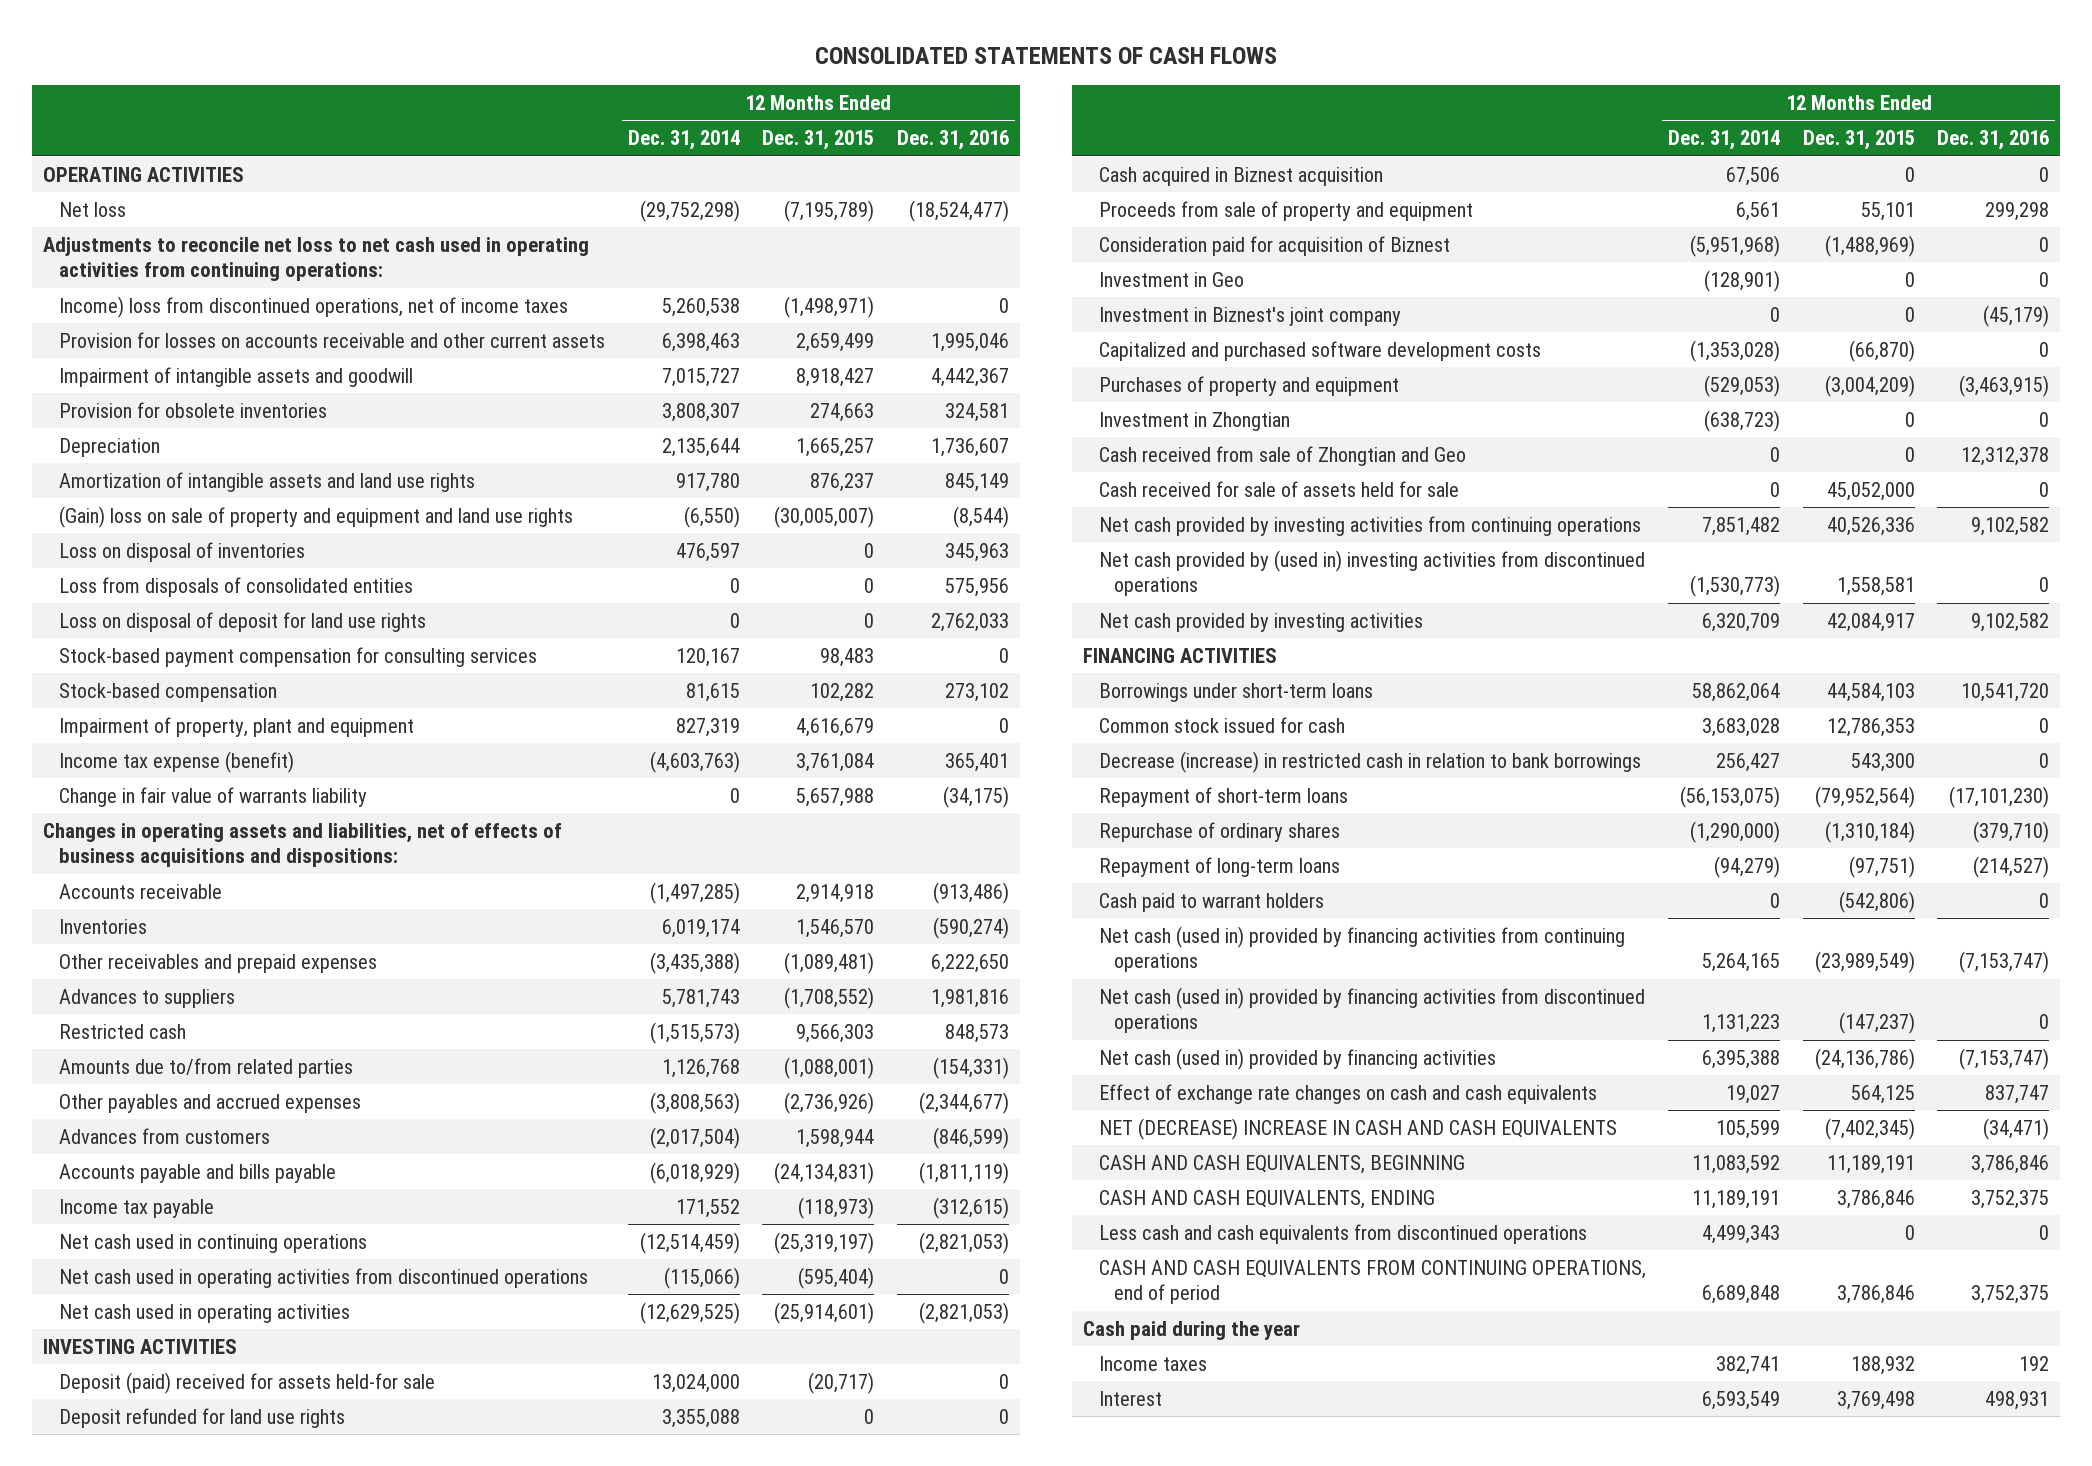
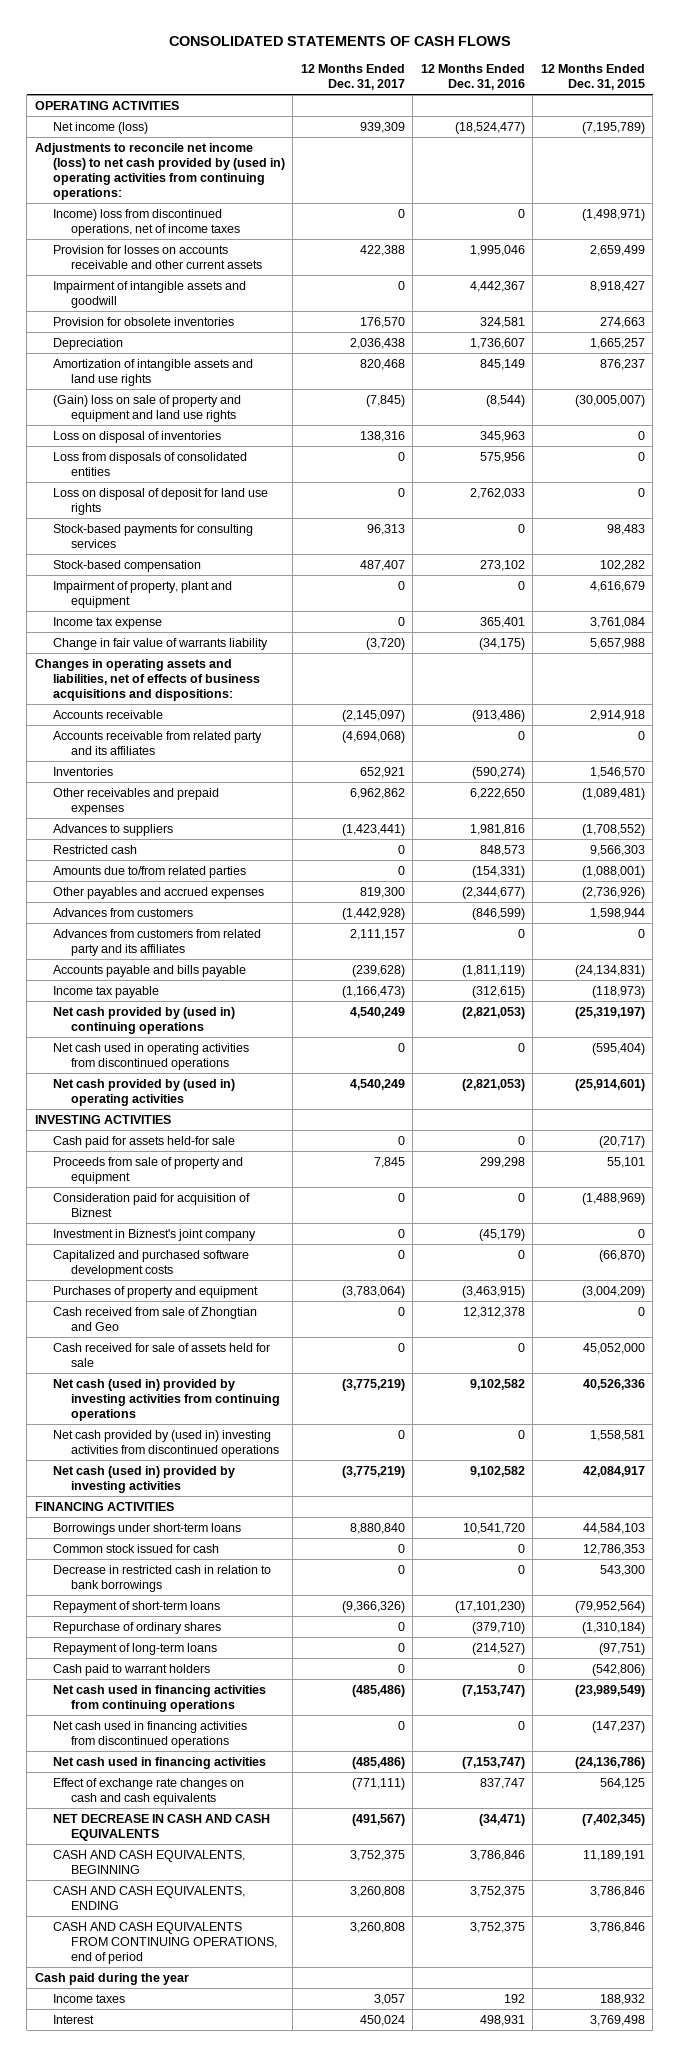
[628,130,741,151] Dec. 31, 2014 -> none
none -> [300,64,405,91] 12 Months Ended Dec. 31, 2017
[58,202,126,218] Net loss -> [52,121,148,134] Net income (loss)
[43,237,590,282] Adjustments to reconcile net loss to net cash used in operating activities from continuing operations: -> [34,142,285,200] Adjustments to reconcile net income (loss) to net cash provided by (used in) operating activities from continuing operations:
[58,647,537,668] Stock-based payment compensation for consulting services -> [52,523,253,548] Stock-based payments for consulting services
[58,751,294,774] Income tax expense (benefit) -> [52,616,162,629] Income tax expense
none -> [52,730,262,755] Accounts receivable from related party and its affiliates
none -> [52,928,261,956] Advances from customers from related party and its affiliates
[58,1234,367,1254] Net cash used in continuing operations -> [52,1006,235,1034] Net cash provided by (used in) continuing operations
[58,1304,350,1324] Net cash used in operating activities -> [52,1078,235,1106] Net cash provided by (used in) operating activities
[58,1408,345,1429] Deposit refunded for land use rights -> none
[1098,167,1383,187] Cash acquired in Biznest acquisition -> none
[58,1372,435,1395] Deposit (paid) received for assets held-for sale -> [52,1135,235,1148] Cash paid for assets held-for sale
[1098,272,1244,288] Investment in Geo -> none
[1098,412,1290,432] Investment in Zhongtian -> none
[1098,516,1641,537] Net cash provided by investing activities from continuing operations -> [52,1378,281,1421] Net cash (used in) provided by investing activities from continuing operations
[1098,613,1423,633] Net cash provided by investing activities -> [52,1465,235,1493] Net cash (used in) provided by investing activities
[1098,751,1641,774] Decrease (increase) in restricted cash in relation to bank borrowings -> [52,1564,271,1592] Decrease in restricted cash in relation to bank borrowings
[1098,926,1625,973] Net cash (used in) provided by financing activities from continuing operations -> [52,1684,266,1712] Net cash used in financing activities from continuing operations
[1098,987,1645,1034] Net cash (used in) provided by financing activities from discontinued operations -> [52,1720,247,1748] Net cash used in financing activities from discontinued operations
[1098,1048,1496,1071] Net cash (used in) provided by financing activities -> [52,1756,266,1769] Net cash used in financing activities
[1098,1118,1617,1141] NET (DECREASE) INCREASE IN CASH AND CASH EQUIVALENTS -> [52,1813,270,1841] NET DECREASE IN CASH AND CASH EQUIVALENTS
[1098,1224,1587,1245] Less cash and cash equivalents from discontinued operations -> none

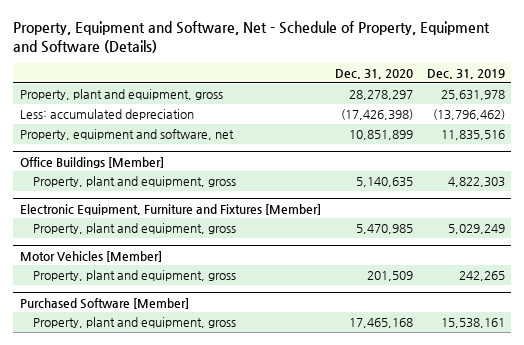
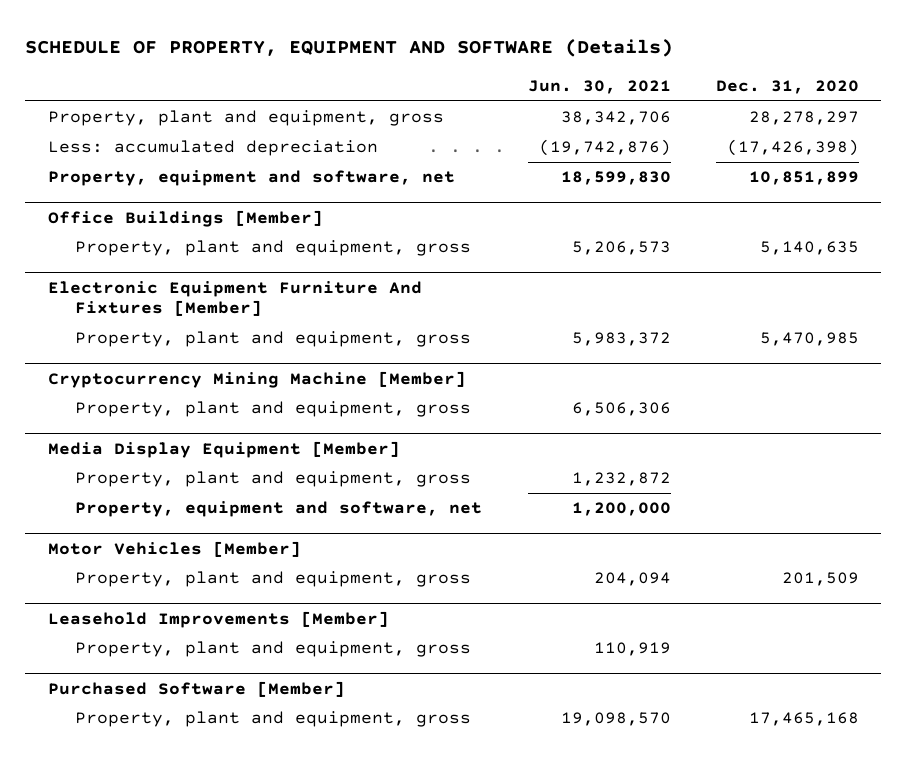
[13,20,491,53] Property, Equipment and Software, Net - Schedule of Property, Equipment and Software (Details) -> [25,39,674,58] SCHEDULE OF PROPERTY, EQUIPMENT AND SOFTWARE (Details)
[426,68,505,79] Dec. 31, 2019 -> none
none -> [527,80,671,95] Jun. 30, 2021
[19,203,321,215] Electronic Equipment, Furniture and Fixtures [Member] -> [47,280,422,317] Electronic Equipment Furniture And Fixtures [Member]
none -> [47,370,466,388] Cryptocurrency Mining Machine [Member]
none -> [75,401,472,418] Property, plant and equipment, gross
none -> [47,440,400,458] Media Display Equipment [Member]
none -> [75,471,472,488] Property, plant and equipment, gross
none -> [75,501,483,518] Property, equipment and software, net
none -> [47,610,389,628] Leasehold Improvements [Member]
none -> [75,641,472,658] Property, plant and equipment, gross

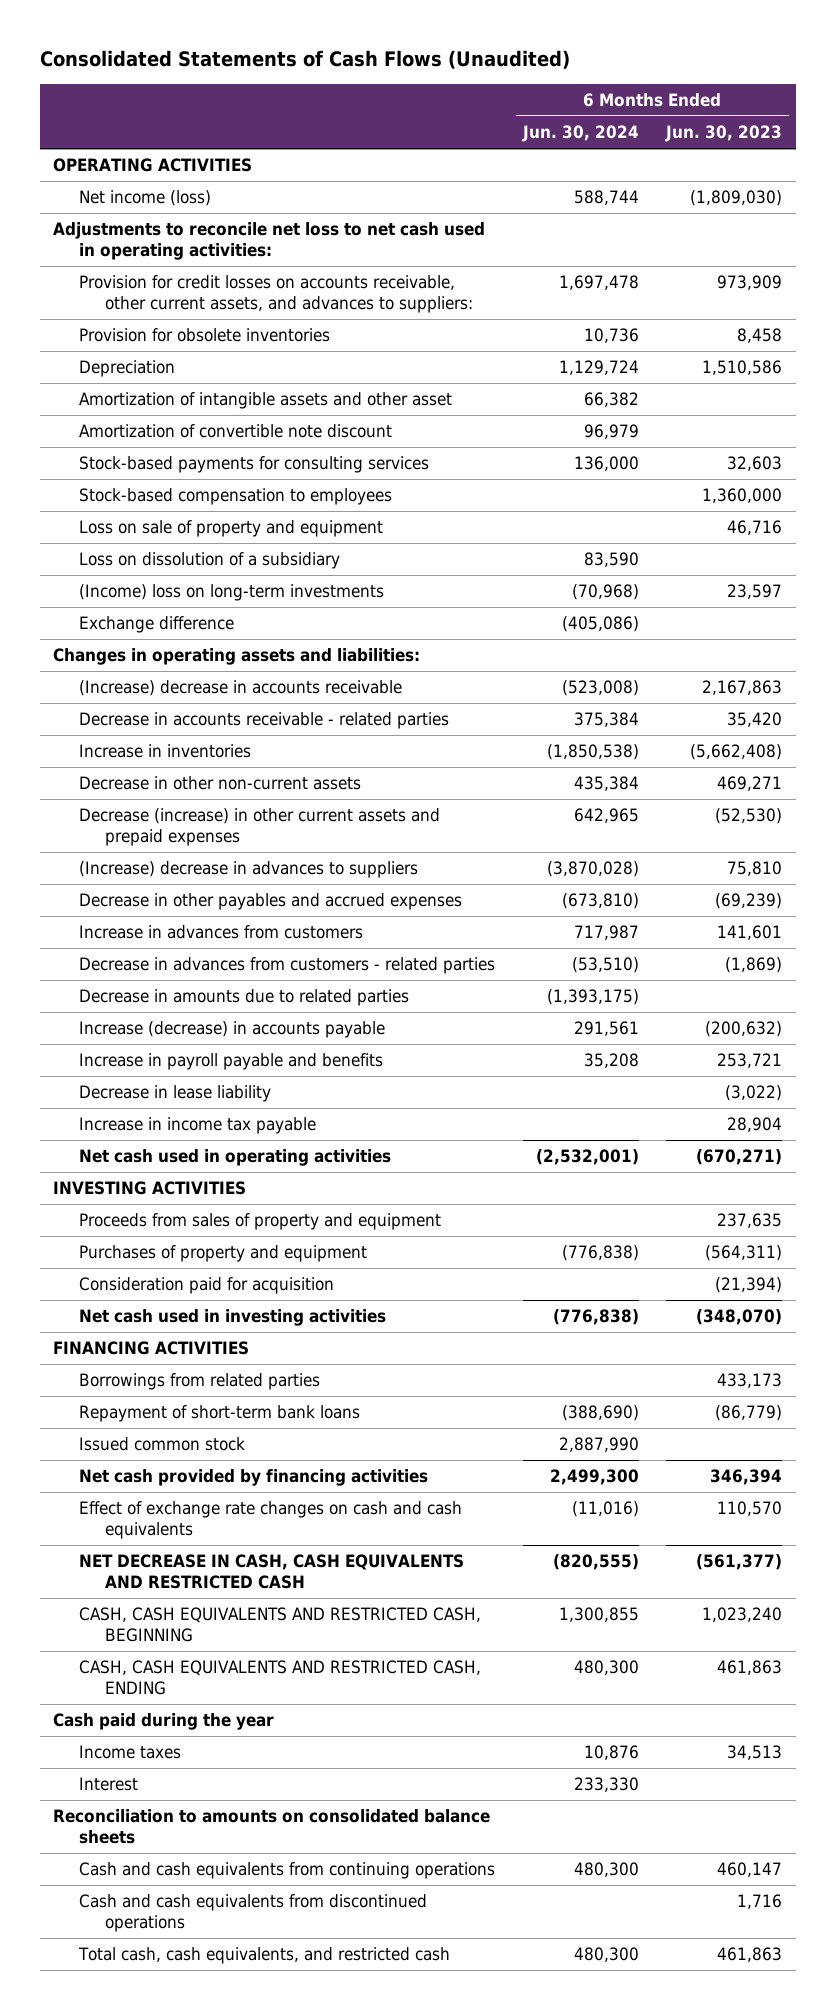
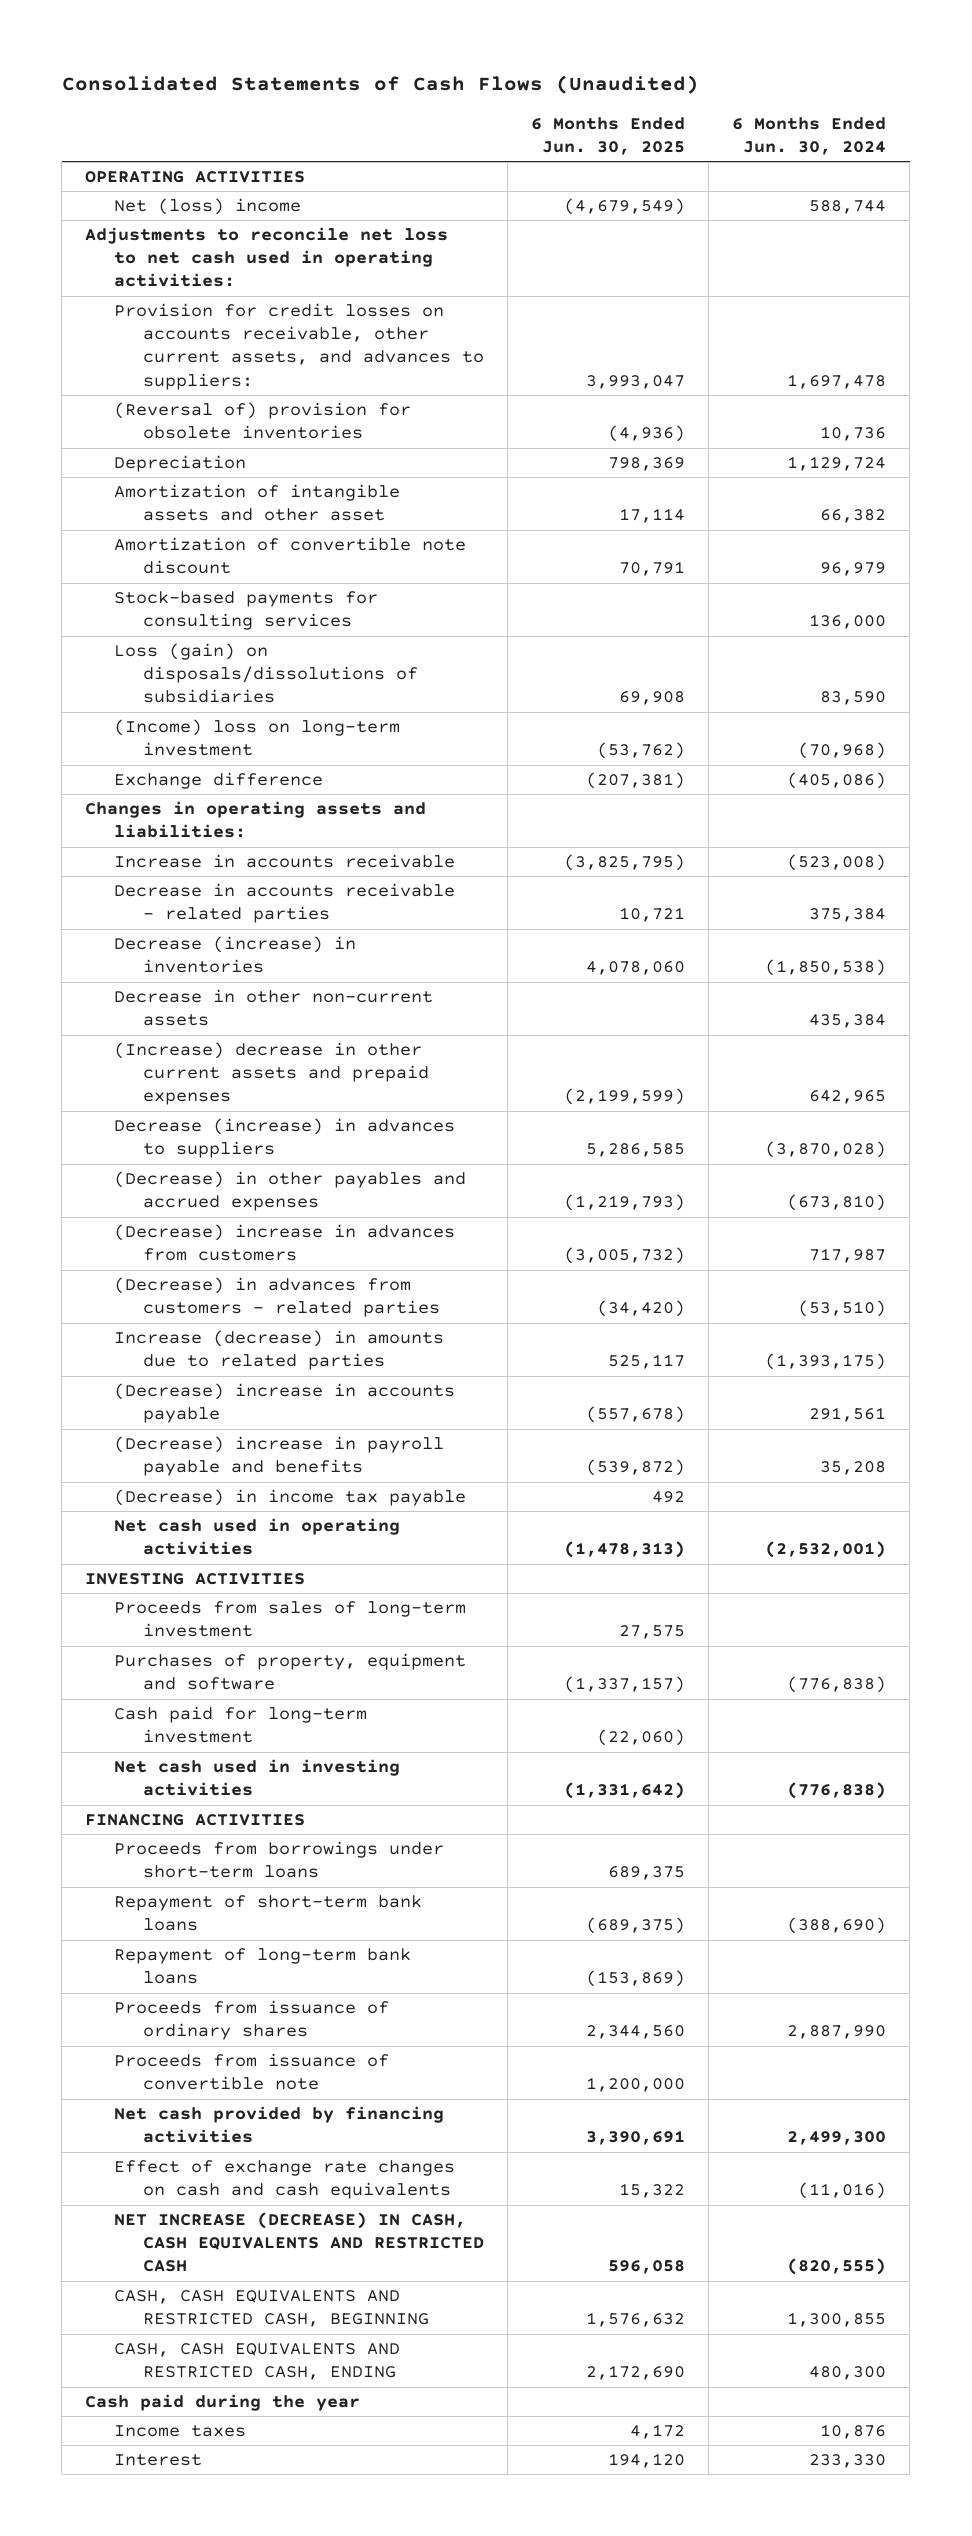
[665,125,783,143] Jun. 30, 2023 -> none
none -> [530,116,685,155] 6 Months Ended Jun. 30, 2025
[79,190,212,207] Net income (loss) -> [114,198,302,216] Net (loss) income
[79,328,331,343] Provision for obsolete inventories -> [114,402,412,440] (Reversal of) provision for obsolete inventories
[79,488,393,506] Stock-based compensation to employees -> none
[79,520,384,538] Loss on sale of property and equipment -> none
[79,552,341,570] Loss on dissolution of a subsidiary -> [114,643,418,704] Loss (gain) on disposals/dissolutions of subsidiaries
[79,584,385,602] (Income) loss on long-term investments -> [114,719,401,757] (Income) loss on long-term investment
[79,680,403,697] (Increase) decrease in accounts receivable -> [114,854,456,869] Increase in accounts receivable
[79,744,252,759] Increase in inventories -> [114,936,357,974] Decrease (increase) in inventories
[79,1085,272,1103] Decrease in lease liability -> none
[79,808,441,847] Decrease (increase) in other current assets and prepaid expenses -> [114,1042,429,1106] (Increase) decrease in other current assets and prepaid expenses
[79,861,419,879] (Increase) decrease in advances to suppliers -> [114,1118,456,1159] Decrease (increase) in advances to suppliers
[79,893,463,911] Decrease in other payables and accrued expenses -> [114,1171,467,1212] (Decrease) in other payables and accrued expenses
[79,925,364,940] Increase in advances from customers -> [114,1224,456,1262] (Decrease) increase in advances from customers
[79,957,496,975] Decrease in advances from customers - related parties -> [114,1277,440,1318] (Decrease) in advances from customers - related parties
[79,989,410,1007] Decrease in amounts due to related parties -> [114,1330,445,1371] Increase (decrease) in amounts due to related parties
[79,1021,386,1039] Increase (decrease) in accounts payable -> [114,1383,456,1424] (Decrease) increase in accounts payable
[79,1053,384,1071] Increase in payroll payable and benefits -> [114,1436,445,1477] (Decrease) increase in payroll payable and benefits
[79,1117,317,1135] Increase in income tax payable -> [114,1489,467,1507] (Decrease) in income tax payable
[79,1213,442,1231] Proceeds from sales of property and equipment -> none
[79,1277,335,1295] Consideration paid for acquisition -> none
none -> [114,1601,467,1638] Proceeds from sales of long-term investment
[79,1245,368,1263] Purchases of property and equipment -> [114,1653,467,1691] Purchases of property, equipment and software
none -> [114,1706,368,1744] Cash paid for long-term investment
[79,1373,321,1391] Borrowings from related parties -> none
none -> [114,1841,445,1879] Proceeds from borrowings under short-term loans
none -> [114,1948,412,1985] Repayment of long-term bank loans
[79,1437,246,1452] Issued common stock -> [114,2000,390,2041] Proceeds from issuance of ordinary shares
none -> [114,2053,390,2091] Proceeds from issuance of convertible note
[79,1554,465,1590] NET DECREASE IN CASH, CASH EQUIVALENTS AND RESTRICTED CASH -> [114,2212,484,2273] NET INCREASE (DECREASE) IN CASH, CASH EQUIVALENTS AND RESTRICTED CASH
[53,1809,491,1845] Reconciliation to amounts on consolidated balance sheets -> none
[79,1862,496,1880] Cash and cash equivalents from continuing operations -> none
[79,1894,428,1933] Cash and cash equivalents from discontinued operations -> none
[78,1947,451,1965] Total cash, cash equivalents, and restricted cash -> none

